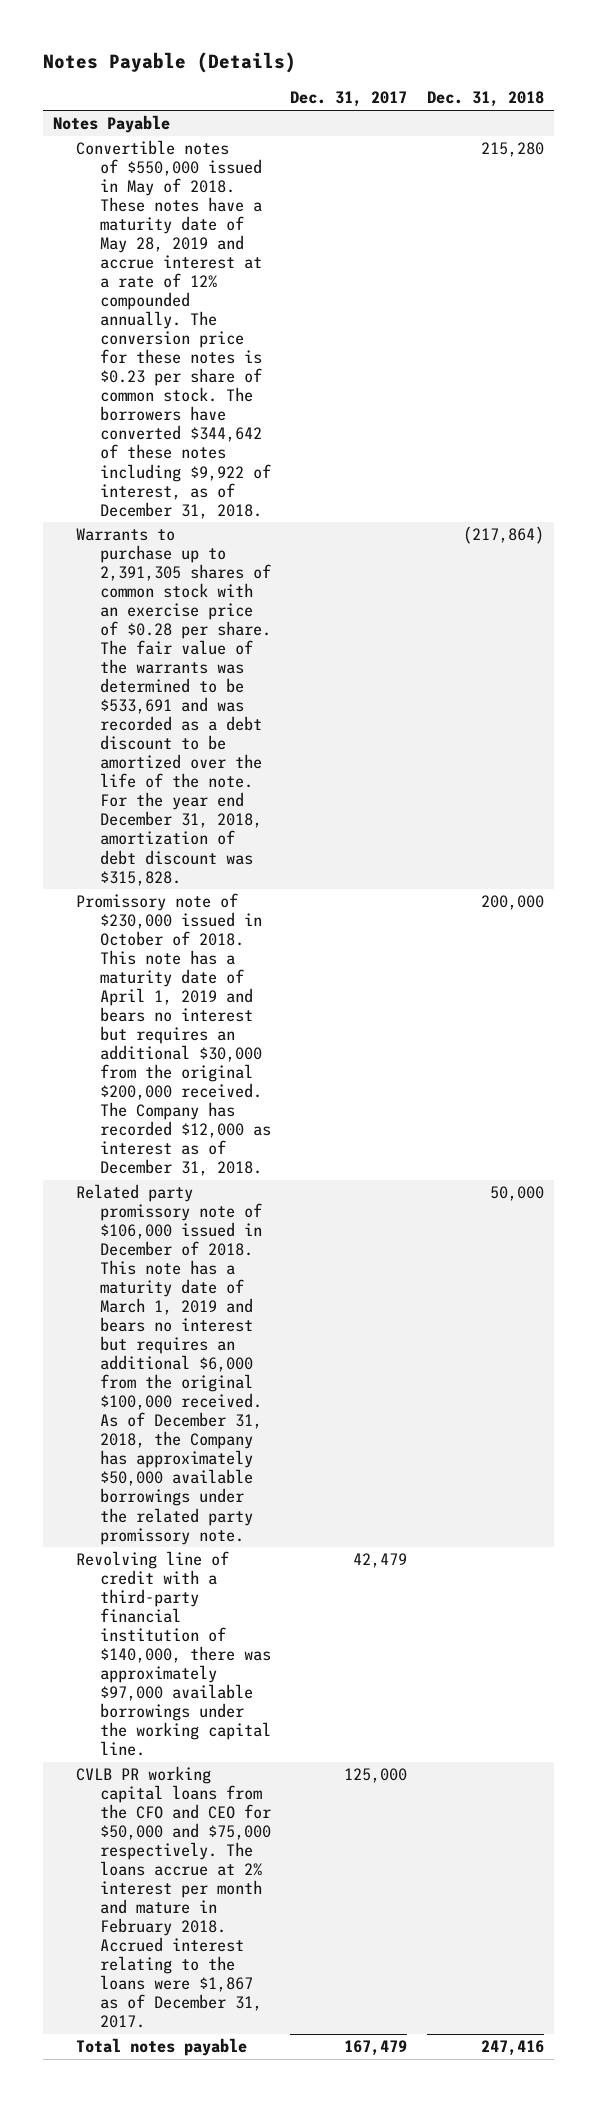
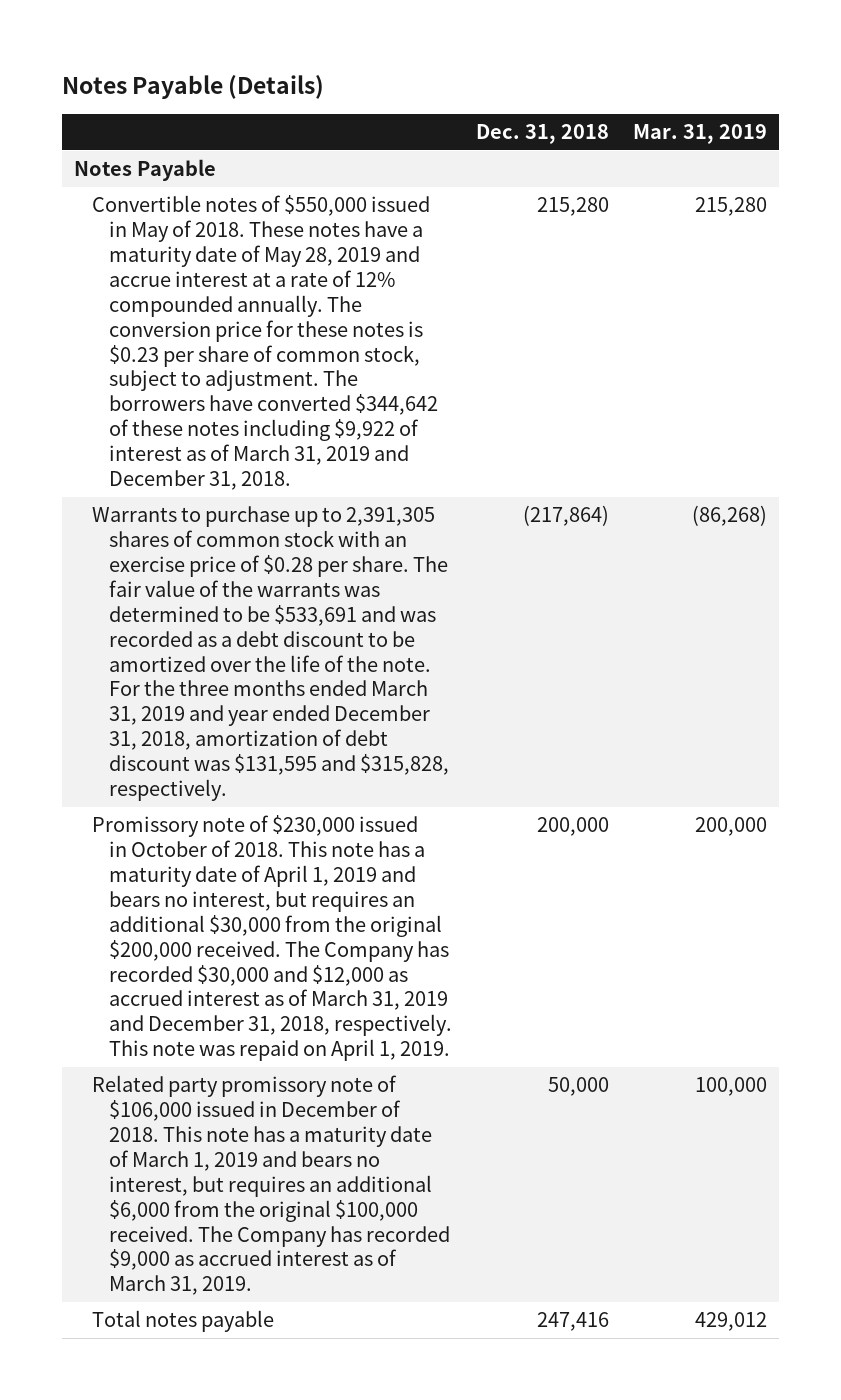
[290,91,408,108] Dec. 31, 2017 -> none
none -> [632,124,767,145] Mar. 31, 2019
[76,1551,271,1757] Revolving line of credit with a third-party financial institution of $140,000, there was approximately $97,000 available borrowings under the working capital line. -> none
[76,1766,271,2029] CVLB PR working capital loans from the CFO and CEO for $50,000 and $75,000 respectively. The loans accrue at 2% interest per month and mature in February 2018. Accrued interest relating to the loans were $1,867 as of December 31, 2017. -> none
[76,140,271,519] Convertible notes of $550,000 issued in May of 2018. These notes have a maturity date of May 28, 2019 and accrue interest at a rate of 12% compounded annually. The conversion price for these notes is $0.23 per share of common stock. The borrowers have converted $344,642 of these notes including $9,922 of interest, as of December 31, 2018. -> [91,195,439,490] Convertible notes of $550,000 issued in May of 2018. These notes have a maturity date of May 28, 2019 and accrue interest at a rate of 12% compounded annually. The conversion price for these notes is $0.23 per share of common stock, subject to adjustment. The borrowers have converted $344,642 of these notes including $9,922 of interest as of March 31, 2019 and December 31, 2018.
[76,528,271,886] Warrants to purchase up to 2,391,305 shares of common stock with an exercise price of $0.28 per share. The fair value of the warrants was determined to be $533,691 and was recorded as a debt discount to be amortized over the life of the note. For the year end December 31, 2018, amortization of debt discount was $315,828. -> [91,506,450,801] Warrants to purchase up to 2,391,305 shares of common stock with an exercise price of $0.28 per share. The fair value of the warrants was determined to be $533,691 and was recorded as a debt discount to be amortized over the life of the note. For the three months ended March 31, 2019 and year ended December 31, 2018, amortization of debt discount was $131,595 and $315,828, respectively.
[76,893,271,1177] Promissory note of $230,000 issued in October of 2018. This note has a maturity date of April 1, 2019 and bears no interest but requires an additional $30,000 from the original $200,000 received. The Company has recorded $12,000 as interest as of December 31, 2018. -> [91,815,453,1062] Promissory note of $230,000 issued in October of 2018. This note has a maturity date of April 1, 2019 and bears no interest, but requires an additional $30,000 from the original $200,000 received. The Company has recorded $30,000 and $12,000 as accrued interest as of March 31, 2019 and December 31, 2018, respectively. This note was repaid on April 1, 2019.
[76,1184,262,1545] Related party promissory note of $106,000 issued in December of 2018. This note has a maturity date of March 1, 2019 and bears no interest but requires an additional $6,000 from the original $100,000 received. As of December 31, 2018, the Company has approximately $50,000 available borrowings under the related party promissory note. -> [91,1075,451,1296] Related party promissory note of $106,000 issued in December of 2018. This note has a maturity date of March 1, 2019 and bears no interest, but requires an additional $6,000 from the original $100,000 received. The Company has recorded $9,000 as accrued interest as of March 31, 2019.

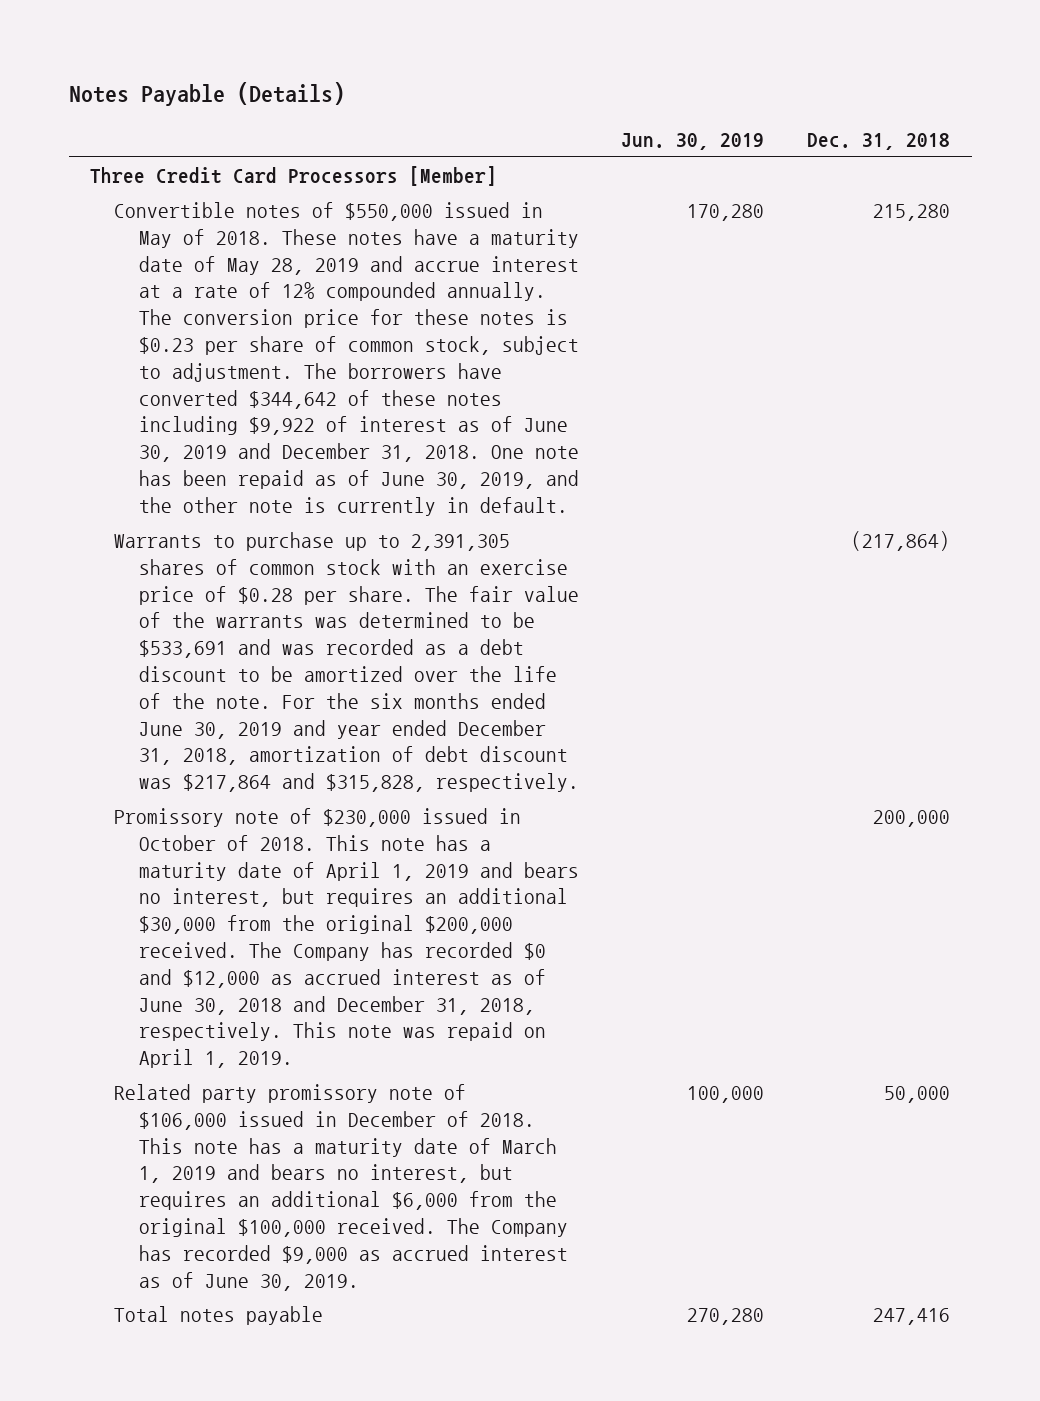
[632,124,767,145] Mar. 31, 2019 -> none
none -> [621,132,765,150] Jun. 30, 2019
[74,159,217,182] Notes Payable -> [89,166,497,187] Three Credit Card Processors [Member]
[91,195,439,490] Convertible notes of $550,000 issued in May of 2018. These notes have a maturity date of May 28, 2019 and accrue interest at a rate of 12% compounded annually. The conversion price for these notes is $0.23 per share of common stock, subject to adjustment. The borrowers have converted $344,642 of these notes including $9,922 of interest as of March 31, 2019 and December 31, 2018. -> [114,202,579,516] Convertible notes of $550,000 issued in May of 2018. These notes have a maturity date of May 28, 2019 and accrue interest at a rate of 12% compounded annually. The conversion price for these notes is $0.23 per share of common stock, subject to adjustment. The borrowers have converted $344,642 of these notes including $9,922 of interest as of June 30, 2019 and December 31, 2018. One note has been repaid as of June 30, 2019, and the other note is currently in default.
[91,506,450,801] Warrants to purchase up to 2,391,305 shares of common stock with an exercise price of $0.28 per share. The fair value of the warrants was determined to be $533,691 and was recorded as a debt discount to be amortized over the life of the note. For the three months ended March 31, 2019 and year ended December 31, 2018, amortization of debt discount was $131,595 and $315,828, respectively. -> [114,532,579,793] Warrants to purchase up to 2,391,305 shares of common stock with an exercise price of $0.28 per share. The fair value of the warrants was determined to be $533,691 and was recorded as a debt discount to be amortized over the life of the note. For the six months ended June 30, 2019 and year ended December 31, 2018, amortization of debt discount was $217,864 and $315,828, respectively.
[91,815,453,1062] Promissory note of $230,000 issued in October of 2018. This note has a maturity date of April 1, 2019 and bears no interest, but requires an additional $30,000 from the original $200,000 received. The Company has recorded $30,000 and $12,000 as accrued interest as of March 31, 2019 and December 31, 2018, respectively. This note was repaid on April 1, 2019. -> [114,808,579,1069] Promissory note of $230,000 issued in October of 2018. This note has a maturity date of April 1, 2019 and bears no interest, but requires an additional $30,000 from the original $200,000 received. The Company has recorded $0 and $12,000 as accrued interest as of June 30, 2018 and December 31, 2018, respectively. This note was repaid on April 1, 2019.
[91,1075,451,1296] Related party promissory note of $106,000 issued in December of 2018. This note has a maturity date of March 1, 2019 and bears no interest, but requires an additional $6,000 from the original $100,000 received. The Company has recorded $9,000 as accrued interest as of March 31, 2019. -> [114,1084,568,1291] Related party promissory note of $106,000 issued in December of 2018. This note has a maturity date of March 1, 2019 and bears no interest, but requires an additional $6,000 from the original $100,000 received. The Company has recorded $9,000 as accrued interest as of June 30, 2019.

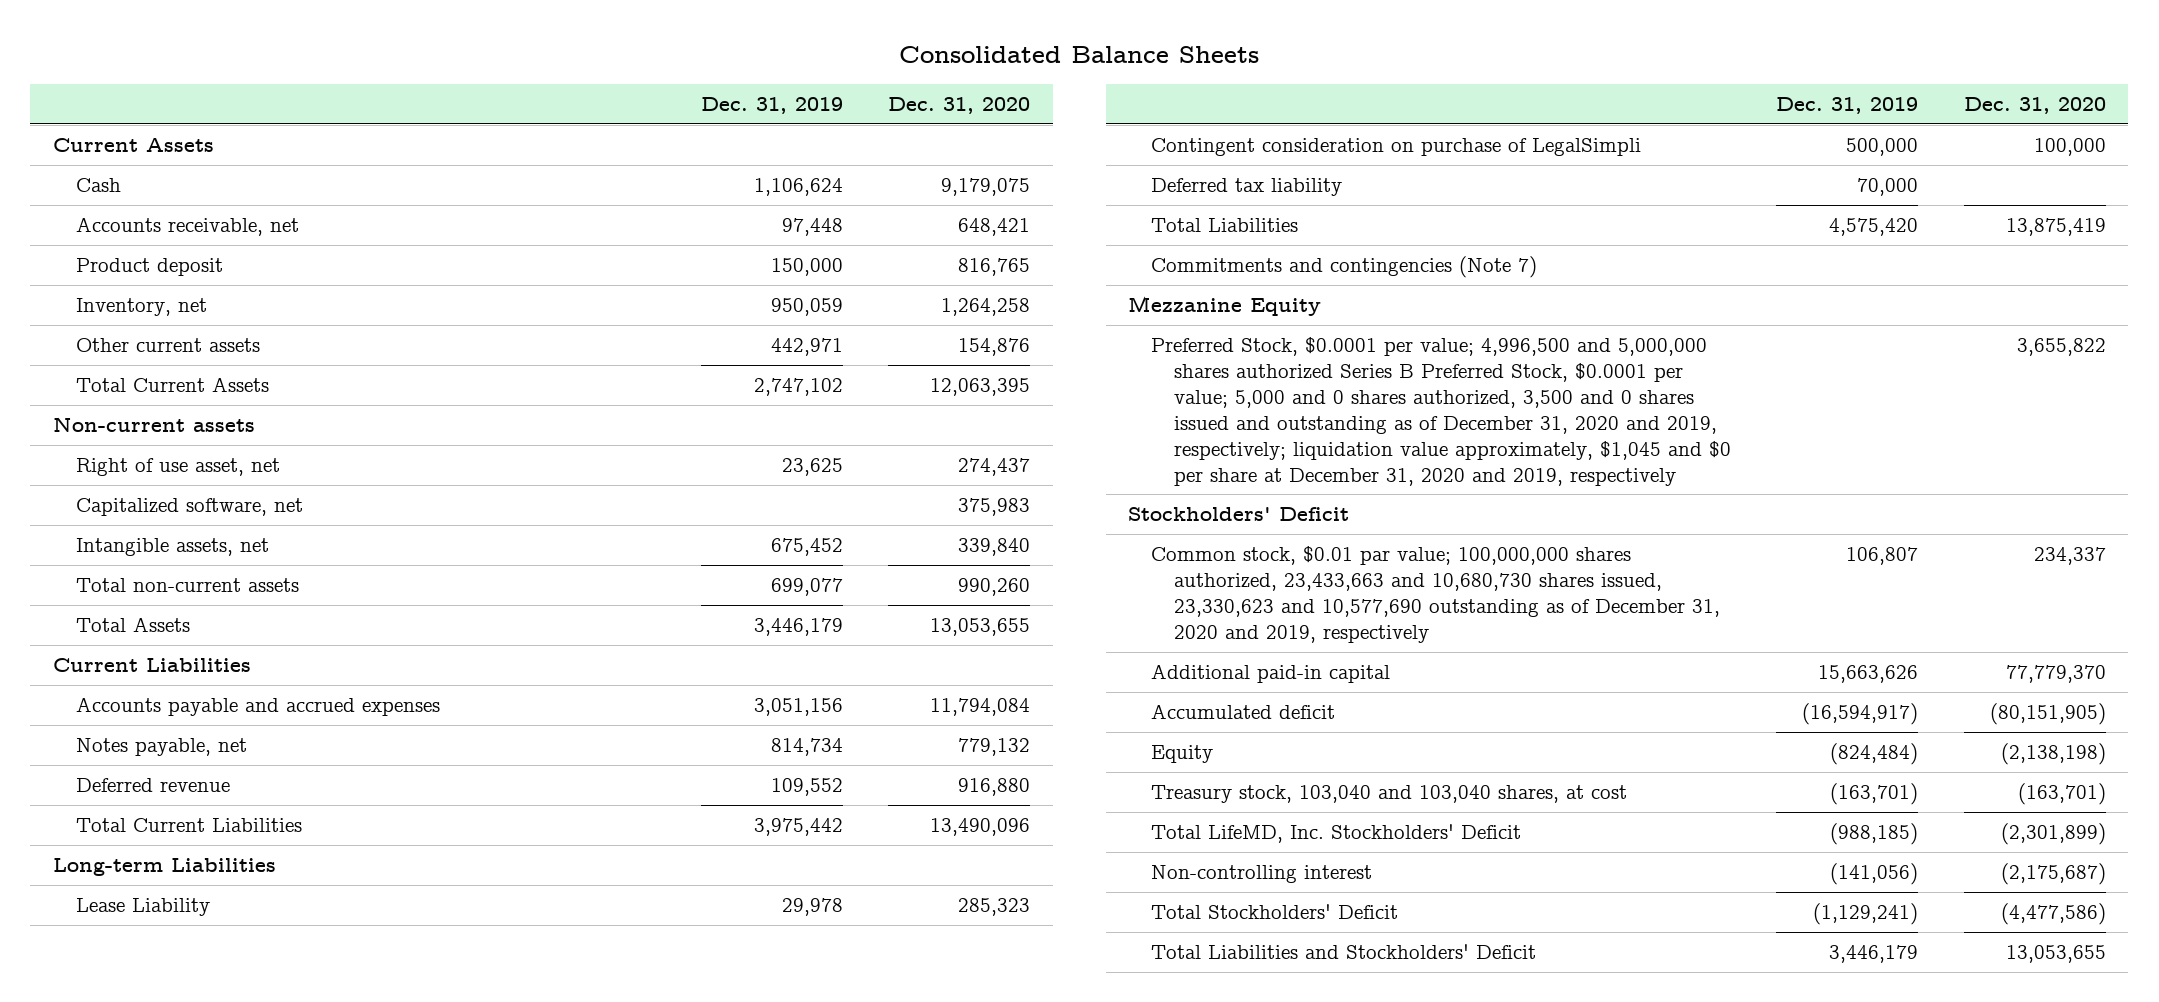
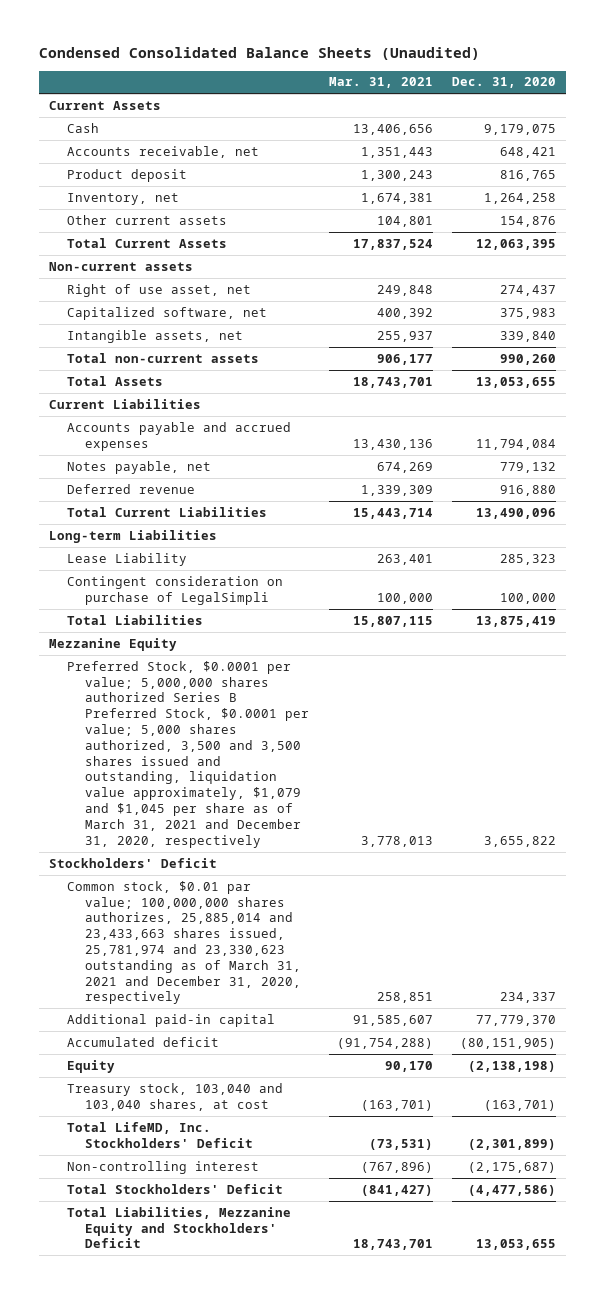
[899,46,1260,64] Consolidated Balance Sheets -> [38,47,480,61] Condensed Consolidated Balance Sheets (Unaudited)
[700,97,843,115] Dec. 31, 2019 -> none
none -> [328,77,433,89] Mar. 31, 2021
[1151,178,1343,197] Deferred tax liability -> none
[1151,256,1538,279] Commitments and contingencies (Note 7) -> none
[1151,337,1731,486] Preferred Stock, $0.0001 per value; 4,996,500 and 5,000,000 shares authorized Series B Preferred Stock, $0.0001 per value; 5,000 and 0 shares authorized, 3,500 and 0 shares issued and outstanding as of December 31, 2020 and 2019, respectively; liquidation value approximately, $1,045 and $0 per share at December 31, 2020 and 2019, respectively -> [66,660,310,848] Preferred Stock, $0.0001 per value; 5,000,000 shares authorized Series B Preferred Stock, $0.0001 per value; 5,000 shares authorized, 3,500 and 3,500 shares issued and outstanding, liquidation value approximately, $1,079 and $1,045 per share as of March 31, 2021 and December 31, 2020, respectively
[1151,546,1720,644] Common stock, $0.01 par value; 100,000,000 shares authorized, 23,433,663 and 10,680,730 shares issued, 23,330,623 and 10,577,690 outstanding as of December 31, 2020 and 2019, respectively -> [66,880,302,1005] Common stock, $0.01 par value; 100,000,000 shares authorizes, 25,885,014 and 23,433,663 shares issued, 25,781,974 and 23,330,623 outstanding as of March 31, 2021 and December 31, 2020, respectively
[1151,944,1537,960] Total Liabilities and Stockholders' Deficit -> [66,1206,291,1249] Total Liabilities, Mezzanine Equity and Stockholders' Deficit

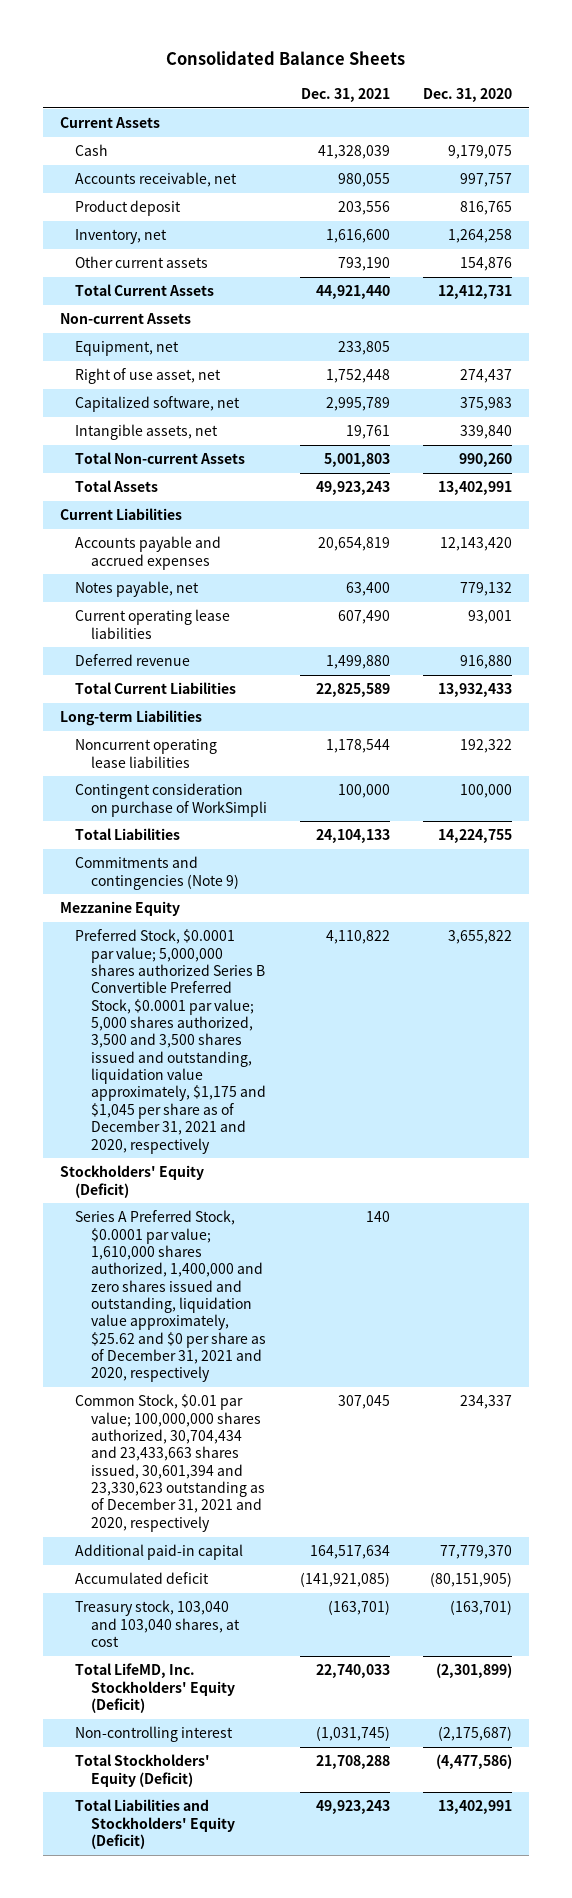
[38,47,480,61] Condensed Consolidated Balance Sheets (Unaudited) -> [166,51,406,66] Consolidated Balance Sheets
[328,77,433,89] Mar. 31, 2021 -> none
none -> [300,87,390,102] Dec. 31, 2021
[500,146,557,158] 648,421 -> [460,173,513,188] 997,757
[476,238,557,250] 12,063,395 -> [438,285,513,300] 12,412,731
[48,261,193,271] Non-current assets -> [59,313,191,325] Non-current Assets
none -> [75,341,180,357] Equipment, net
[66,352,259,363] Total non-current assets -> [75,452,246,465] Total Non-current Assets
[476,376,557,388] 13,053,655 -> [438,481,513,496] 13,402,991
[476,438,557,450] 11,794,084 -> [440,537,513,552] 12,143,420
none -> [75,609,231,639] Current operating lease liabilities
[476,507,557,519] 13,490,096 -> [438,683,513,698] 13,932,433
[66,552,187,566] Lease Liability -> none
none -> [75,739,218,768] Noncurrent operating lease liabilities
[66,575,283,605] Contingent consideration on purchase of LegalSimpli -> [75,783,267,817] Contingent consideration on purchase of WorkSimpli
[476,615,557,627] 13,875,419 -> [438,829,513,844] 14,224,755
none -> [75,856,239,890] Commitments and contingencies (Note 9)
[66,660,310,848] Preferred Stock, $0.0001 per value; 5,000,000 shares authorized Series B Preferred Stock, $0.0001 per value; 5,000 shares authorized, 3,500 and 3,500 shares issued and outstanding, liquidation value approximately, $1,079 and $1,045 per share as of March 31, 2021 and December 31, 2020, respectively -> [75,929,266,1154] Preferred Stock, $0.0001 par value; 5,000,000 shares authorized Series B Convertible Preferred Stock, $0.0001 par value; 5,000 shares authorized, 3,500 and 3,500 shares issued and outstanding, liquidation value approximately, $1,175 and $1,045 per share as of December 31, 2021 and 2020, respectively
[48,857,217,868] Stockholders' Deficit -> [59,1165,204,1198] Stockholders' Equity (Deficit)
none -> [75,1210,266,1383] Series A Preferred Stock, $0.0001 par value; 1,610,000 shares authorized, 1,400,000 and zero shares issued and outstanding, liquidation value approximately, $25.62 and $0 per share as of December 31, 2021 and 2020, respectively
[66,880,302,1005] Common stock, $0.01 par value; 100,000,000 shares authorizes, 25,885,014 and 23,433,663 shares issued, 25,781,974 and 23,330,623 outstanding as of March 31, 2021 and December 31, 2020, respectively -> [75,1394,265,1532] Common Stock, $0.01 par value; 100,000,000 shares authorized, 30,704,434 and 23,433,663 shares issued, 30,601,394 and 23,330,623 outstanding as of December 31, 2021 and 2020, respectively
[66,1059,115,1073] Equity -> none
[66,1121,254,1148] Total LifeMD, Inc. Stockholders' Deficit -> [75,1663,235,1713] Total LifeMD, Inc. Stockholders' Equity (Deficit)
[66,1183,283,1194] Total Stockholders' Deficit -> [75,1754,211,1787] Total Stockholders' Equity (Deficit)
[66,1206,291,1249] Total Liabilities, Mezzanine Equity and Stockholders' Deficit -> [75,1799,235,1849] Total Liabilities and Stockholders' Equity (Deficit)
[476,1239,557,1251] 13,053,655 -> [438,1800,513,1815] 13,402,991

